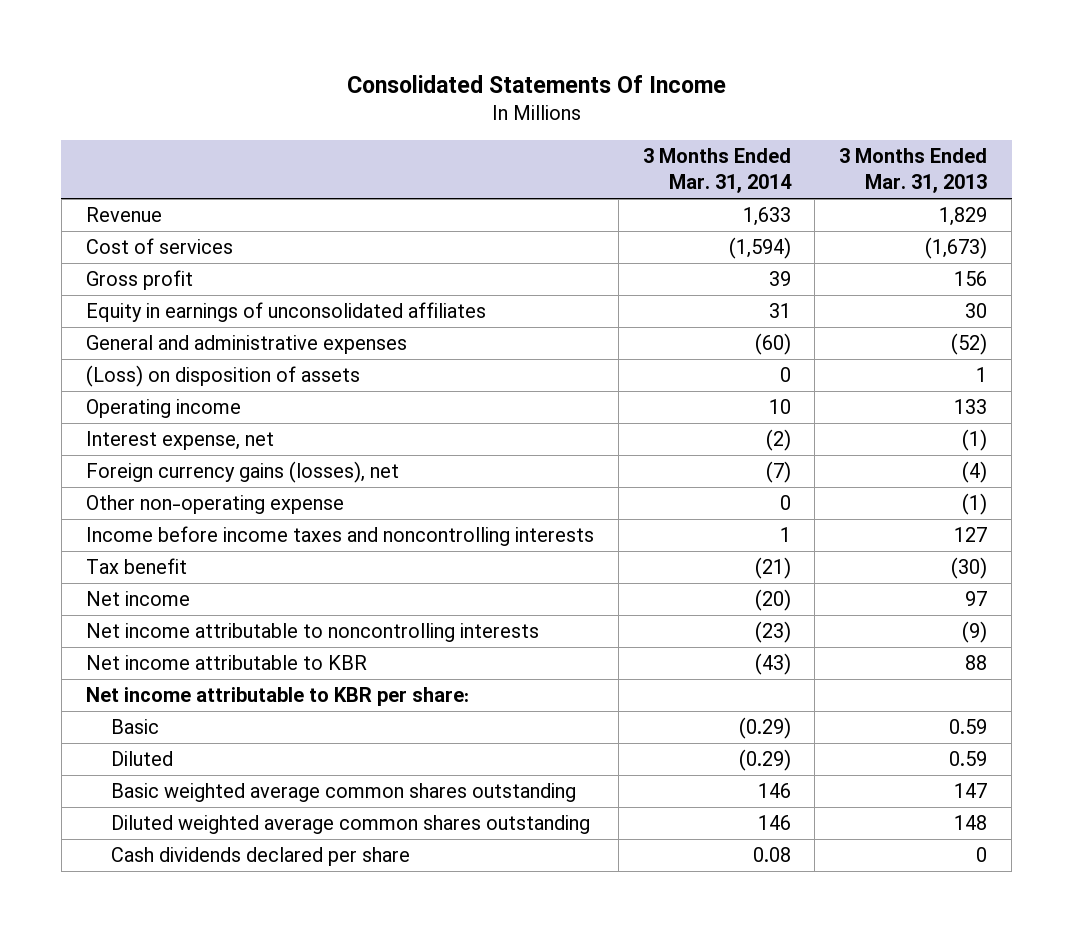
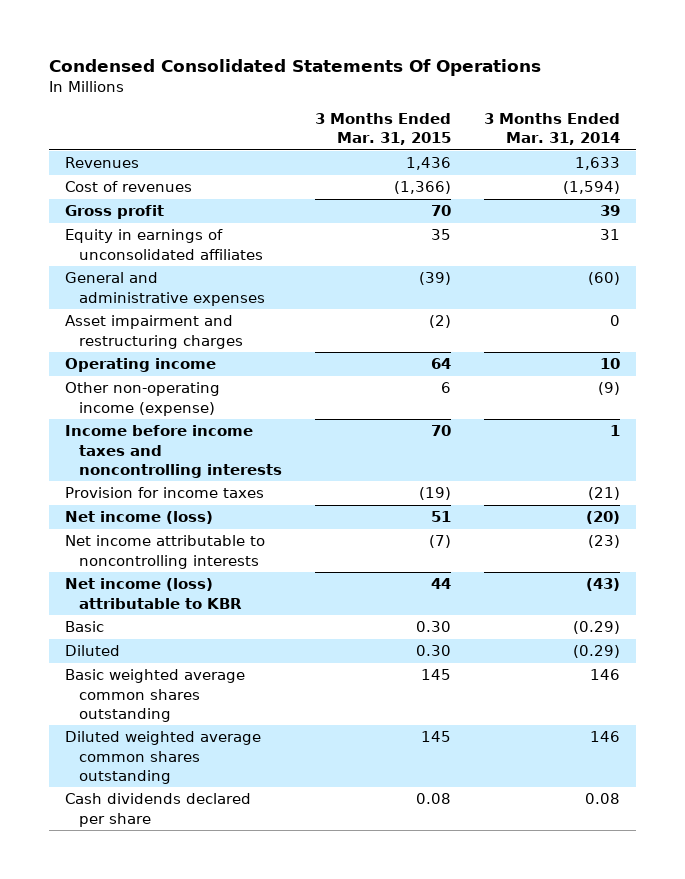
[346,74,726,93] Consolidated Statements Of Income -> [48,58,541,76] Condensed Consolidated Statements Of Operations
[839,148,988,193] 3 Months Ended Mar. 31, 2013 -> none
none -> [314,112,451,146] 3 Months Ended Mar. 31, 2015
[85,207,162,223] Revenue -> [65,157,140,169] Revenues
[85,238,233,255] Cost of services -> [65,181,193,193] Cost of revenues
[85,365,360,388] (Loss) on disposition of assets -> none
none -> [65,315,244,349] Asset impairment and restructuring charges
[85,431,274,451] Interest expense, net -> none
[85,461,399,484] Foreign currency gains (losses), net -> none
[85,495,344,515] Other non-operating expense -> [65,382,221,416] Other non-operating income (expense)
[779,495,791,511] 0 -> [597,382,620,396] (9)
[85,558,187,575] Tax benefit -> [65,487,265,499] Provision for income taxes
[85,591,190,607] Net income -> [65,511,214,525] Net income (loss)
[85,687,469,707] Net income attributable to KBR per share: -> none
[85,655,367,671] Net income attributable to KBR -> [65,578,243,609] Net income (loss) attributable to KBR

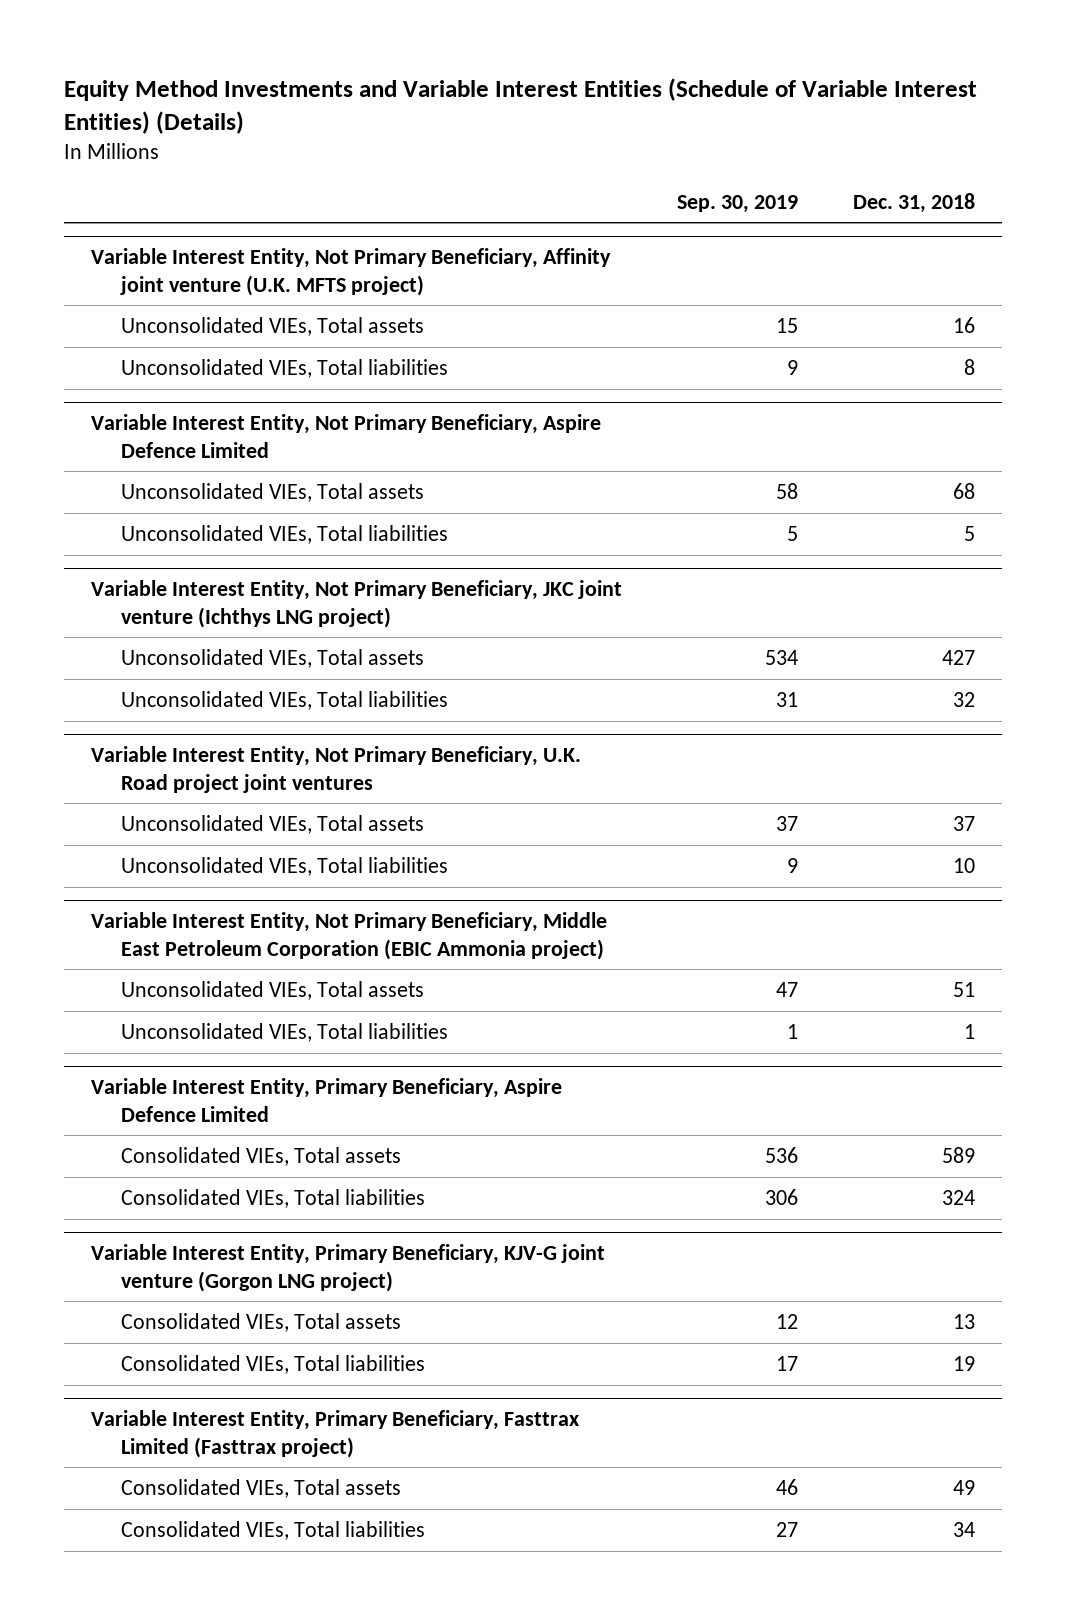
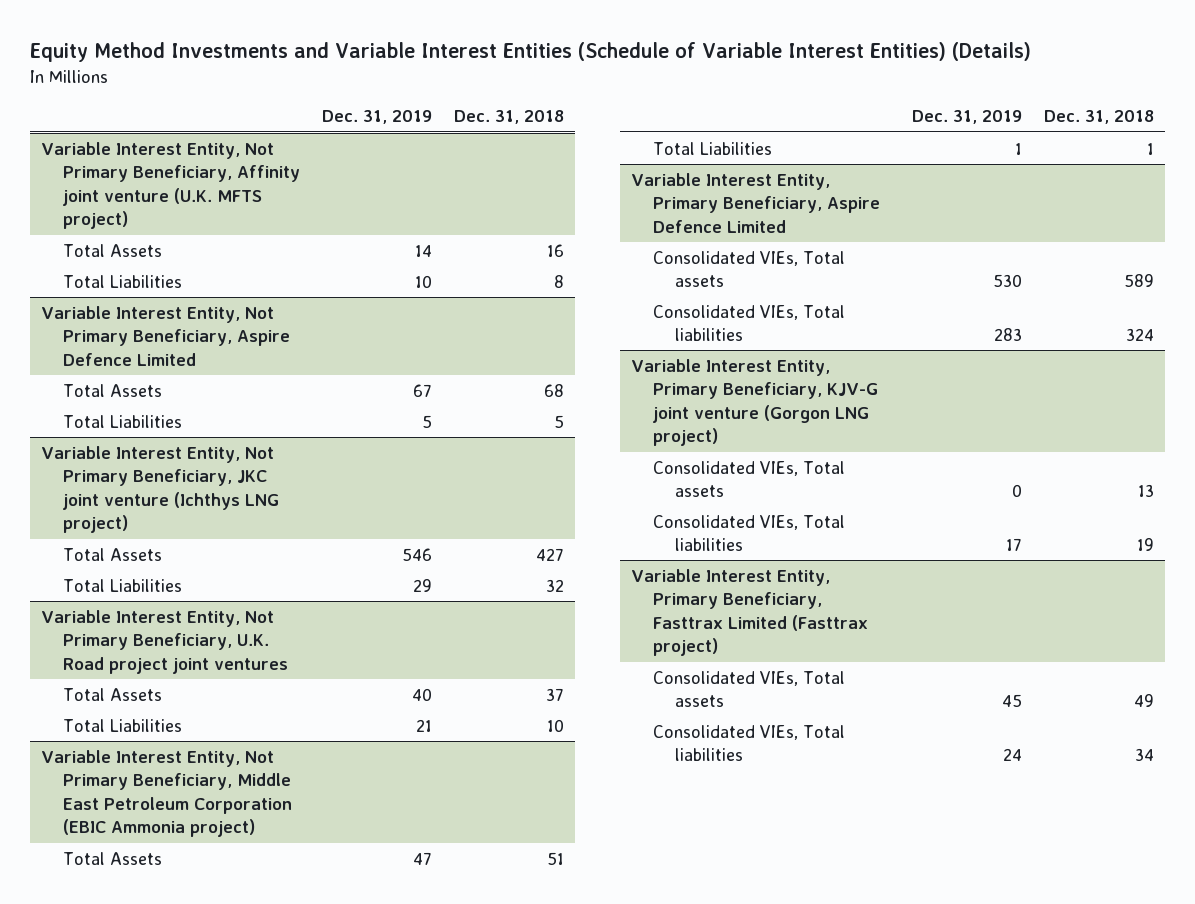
[676,194,798,213] Sep. 30, 2019 -> none
none -> [321,110,432,125] Dec. 31, 2019
[121,316,425,336] Unconsolidated VIEs, Total assets -> [62,243,162,257] Total Assets
[121,358,449,378] Unconsolidated VIEs, Total liabilities -> [62,274,182,288] Total Liabilities
[121,482,425,502] Unconsolidated VIEs, Total assets -> [62,383,162,397] Total Assets
[121,524,449,544] Unconsolidated VIEs, Total liabilities -> [62,414,182,428] Total Liabilities
[121,648,425,668] Unconsolidated VIEs, Total assets -> [62,547,162,561] Total Assets
[121,690,449,710] Unconsolidated VIEs, Total liabilities -> [62,578,182,592] Total Liabilities
[121,814,425,834] Unconsolidated VIEs, Total assets -> [62,687,162,701] Total Assets
[121,856,449,876] Unconsolidated VIEs, Total liabilities -> [62,718,182,732] Total Liabilities
[121,980,425,1000] Unconsolidated VIEs, Total assets -> [62,851,162,865] Total Assets
[121,1022,449,1042] Unconsolidated VIEs, Total liabilities -> [652,141,772,155] Total Liabilities

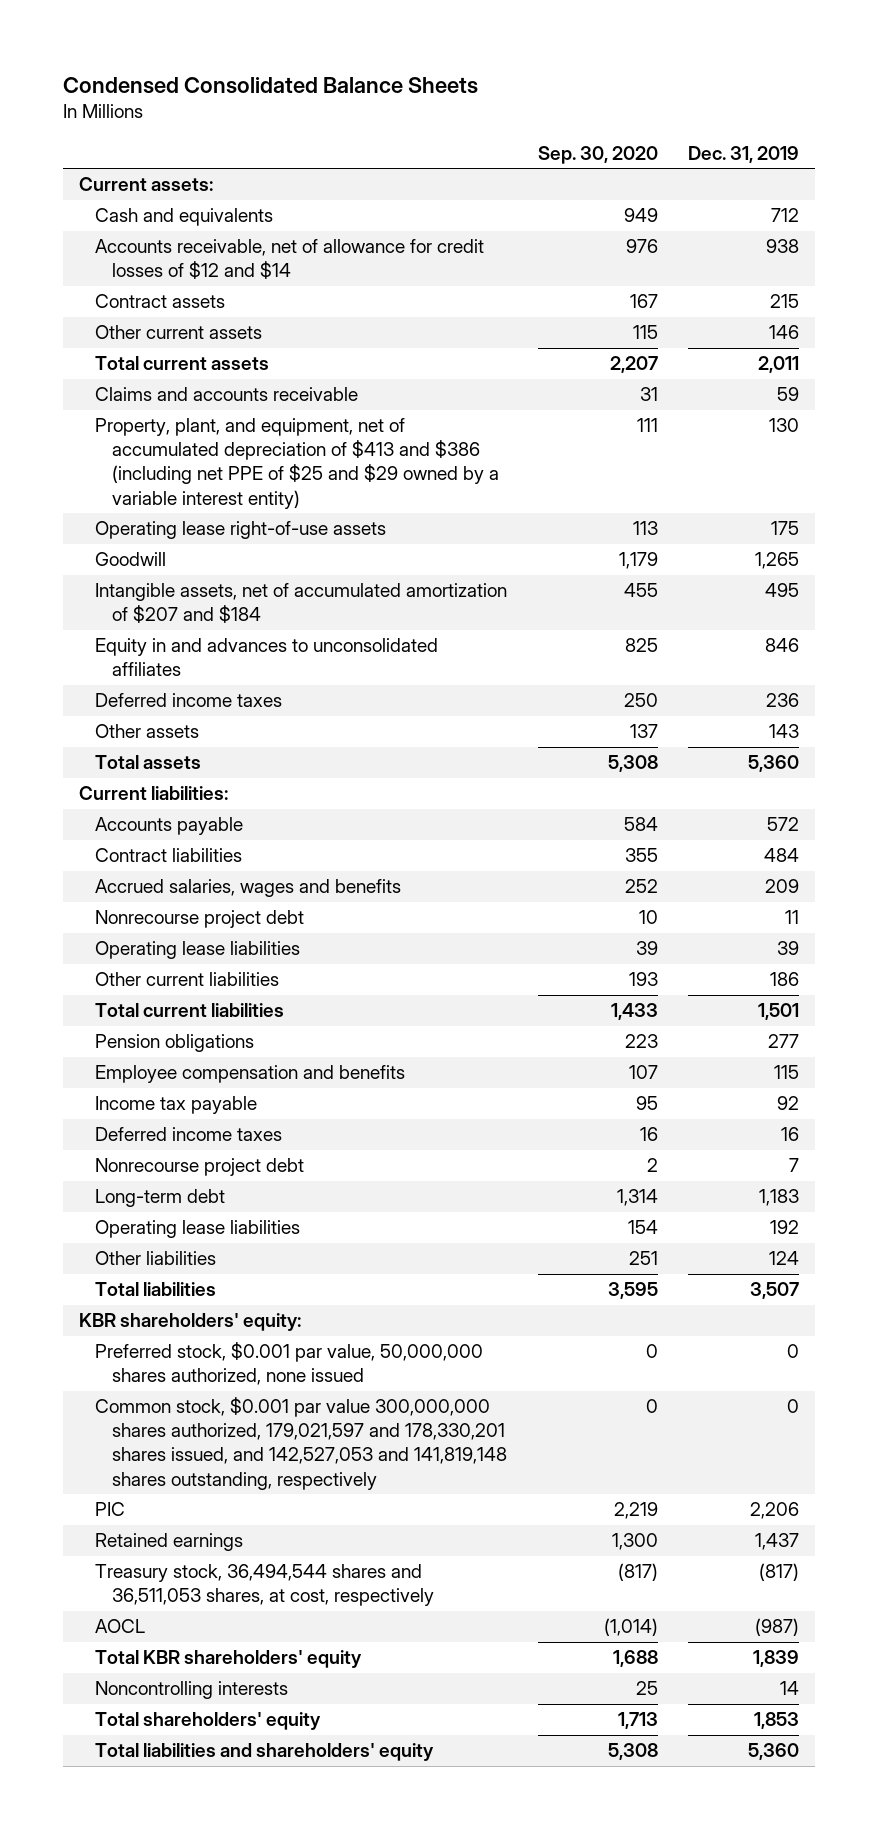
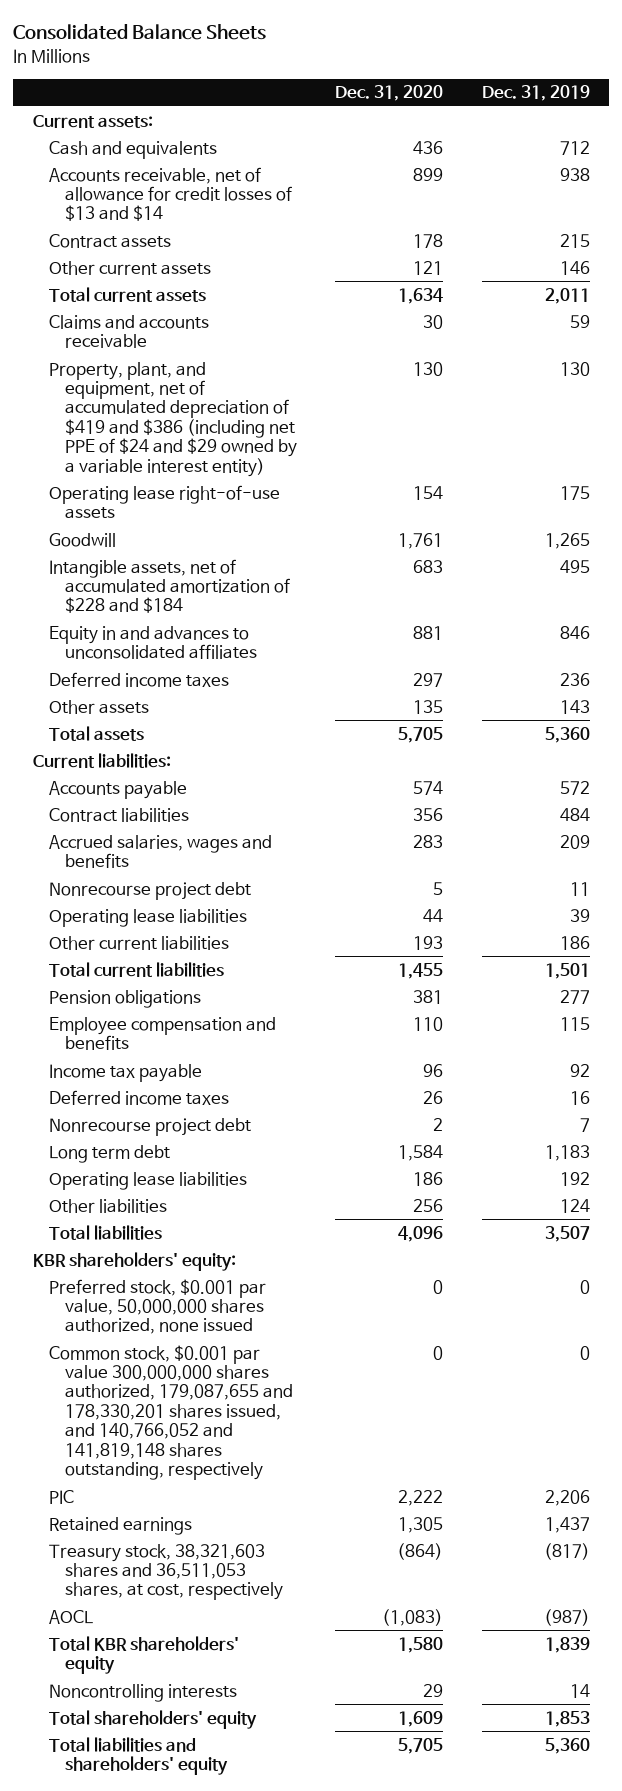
[63,76,479,94] Condensed Consolidated Balance Sheets -> [13,24,267,41] Consolidated Balance Sheets
[537,145,658,164] Sep. 30, 2020 -> none
none -> [335,85,444,102] Dec. 31, 2020
[95,239,485,280] Accounts receivable, net of allowance for credit losses of $12 and $14 -> [48,166,292,222] Accounts receivable, net of allowance for credit losses of $13 and $14
[95,418,499,509] Property, plant, and equipment, net of accumulated depreciation of $413 and $386 (including net PPE of $25 and $29 owned by a variable interest entity) -> [48,361,297,477] Property, plant, and equipment, net of accumulated depreciation of $419 and $386 (including net PPE of $24 and $29 owned by a variable interest entity)
[95,583,508,624] Intangible assets, net of accumulated amortization of $207 and $184 -> [48,558,290,614] Intangible assets, net of accumulated amortization of $228 and $184
[95,1189,226,1208] Long-term debt -> [48,1144,170,1163] Long term debt
[95,1397,507,1490] Common stock, $0.001 par value 300,000,000 shares authorized, 179,021,597 and 178,330,201 shares issued, and 142,527,053 and 141,819,148 shares outstanding, respectively -> [48,1344,293,1481] Common stock, $0.001 par value 300,000,000 shares authorized, 179,087,655 and 178,330,201 shares issued, and 140,766,052 and 141,819,148 shares outstanding, respectively
[95,1564,434,1607] Treasury stock, 36,494,544 shares and 36,511,053 shares, at cost, respectively -> [48,1543,283,1601] Treasury stock, 38,321,603 shares and 36,511,053 shares, at cost, respectively

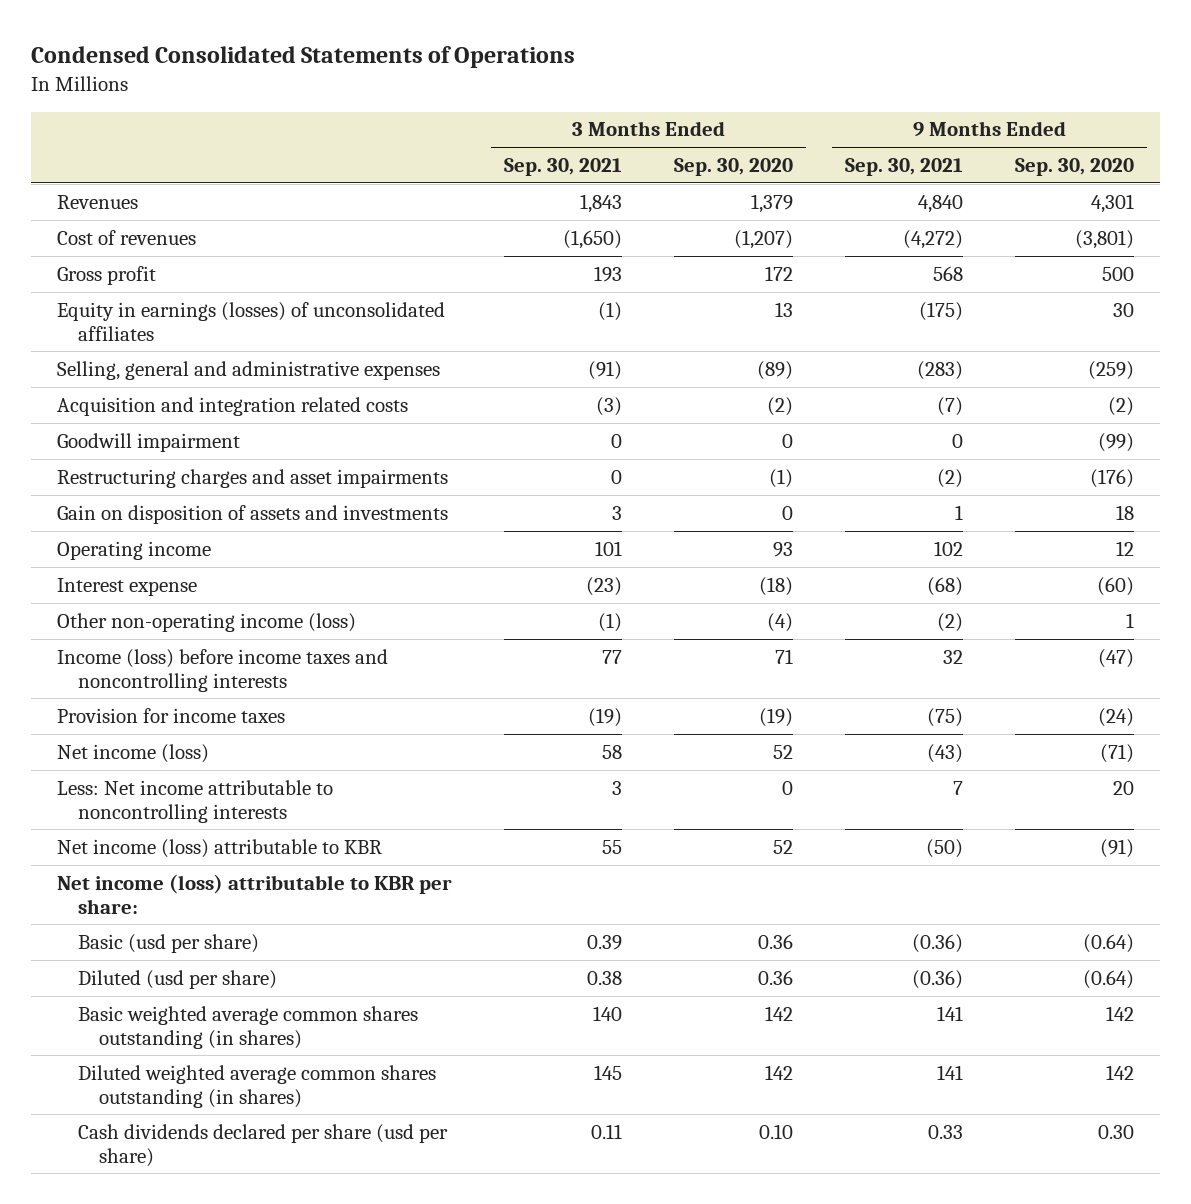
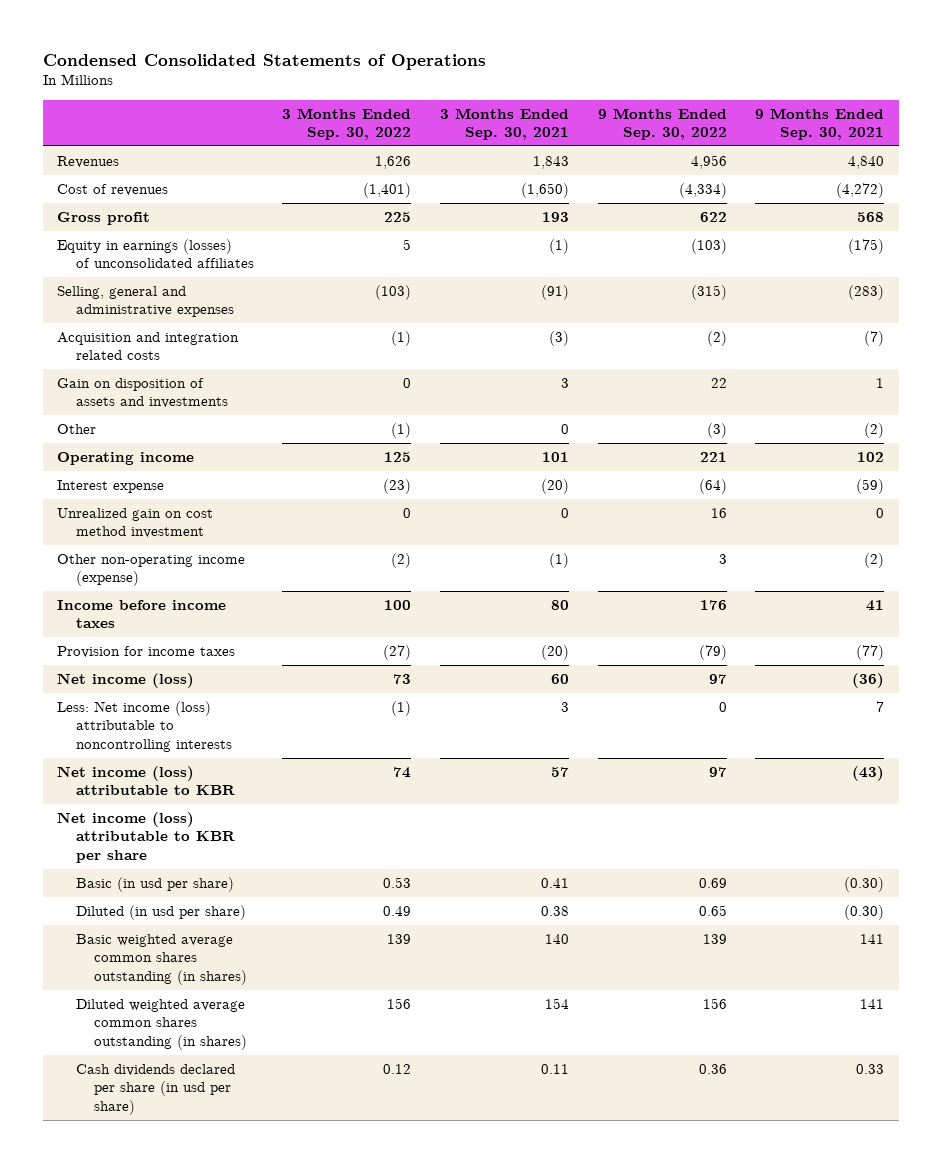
[674,158,794,177] Sep. 30, 2020 -> none
[1015,158,1135,177] Sep. 30, 2020 -> none
none -> [282,107,412,141] 3 Months Ended Sep. 30, 2022
none -> [597,107,727,141] 9 Months Ended Sep. 30, 2022
[57,432,241,452] Goodwill impairment -> none
[57,468,449,488] Restructuring charges and asset impairments -> none
none -> [57,423,97,434] Other
[586,576,623,596] (23) -> [540,478,569,494] (20)
[927,576,964,596] (68) -> [856,478,885,494] (59)
none -> [57,507,214,539] Unrealized gain on cost method investment
[57,612,357,632] Other non-operating income (loss) -> [57,553,246,587] Other non-operating income (expense)
[57,648,389,692] Income (loss) before income taxes and noncontrolling interests -> [57,599,227,629] Income before income taxes
[602,649,623,664] 77 -> [550,599,569,610] 80
[943,649,964,664] 32 -> [866,599,885,611] 41
[588,707,623,727] (19) -> [540,644,569,660] (20)
[927,707,964,727] (75) -> [856,644,885,660] (77)
[602,744,623,759] 58 -> [550,673,569,684] 60
[927,743,964,763] (43) -> [852,672,885,688] (36)
[57,779,334,823] Less: Net income attributable to noncontrolling interests -> [57,700,232,752] Less: Net income (loss) attributable to noncontrolling interests
[602,839,623,854] 55 -> [550,766,569,777] 57
[926,838,964,858] (50) -> [852,765,885,781] (43)
[57,873,453,914] Net income (loss) attributable to KBR per share: -> [57,811,235,863] Net income (loss) attributable to KBR per share
[77,933,259,953] Basic (usd per share) -> [75,876,234,892] Basic (in usd per share)
[587,934,623,950] 0.39 -> [540,877,569,888] 0.41
[912,933,964,953] (0.36) -> [844,876,885,892] (0.30)
[77,969,277,989] Diluted (usd per share) -> [75,904,246,920] Diluted (in usd per share)
[912,969,964,989] (0.36) -> [844,904,885,920] (0.30)
[594,1064,623,1080] 145 -> [544,997,569,1009] 154
[77,1123,448,1167] Cash dividends declared per share (usd per share) -> [75,1063,235,1115] Cash dividends declared per share (in usd per share)

